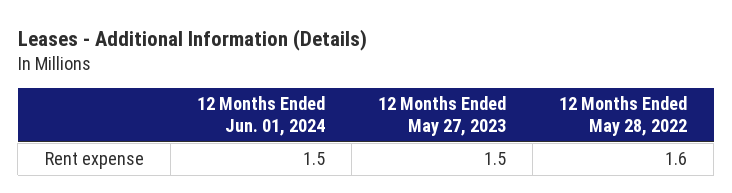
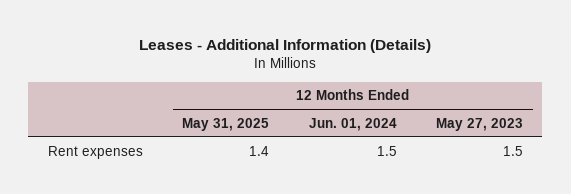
[559,96,688,137] 12 Months Ended May 28, 2022 -> none
none -> [182,117,270,131] May 31, 2025
[44,152,144,170] Rent expense -> [48,146,144,160] Rent expenses

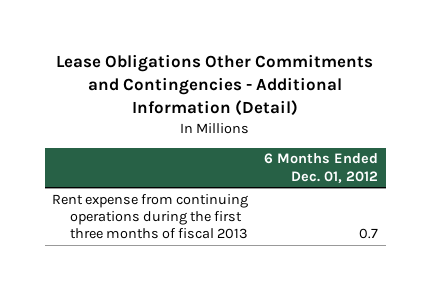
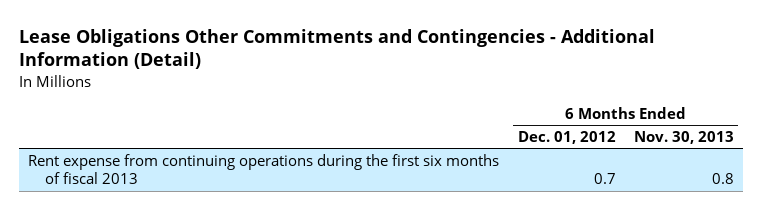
none -> [633,131,734,145] Nov. 30, 2013
[52,193,249,240] Rent expense from continuing operations during the first three months of fiscal 2013 -> [28,154,500,185] Rent expense from continuing operations during the first six months of fiscal 2013

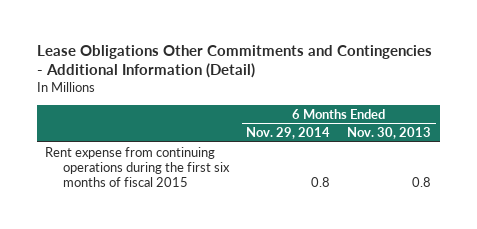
[517,131,616,145] Dec. 01, 2012 -> none
none -> [246,127,331,140] Nov. 29, 2014
[28,154,500,185] Rent expense from continuing operations during the first six months of fiscal 2013 -> [45,146,231,188] Rent expense from continuing operations during the first six months of fiscal 2015

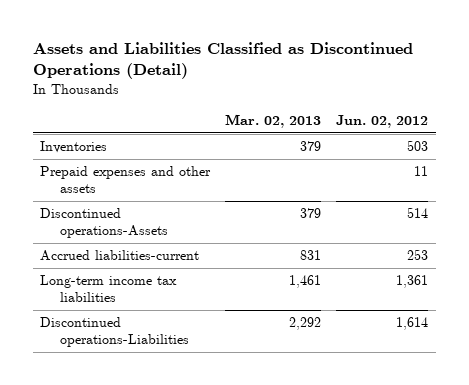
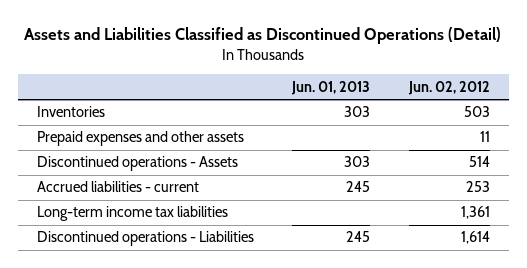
[225,113,322,128] Mar. 02, 2013 -> none
none -> [291,80,371,95] Jun. 01, 2013
[40,208,169,238] Discontinued operations-Assets -> [37,156,239,172] Discontinued operations - Assets
[40,250,200,262] Accrued liabilities-current -> [37,181,200,193] Accrued liabilities - current
[40,317,190,347] Discontinued operations-Liabilities -> [37,231,255,247] Discontinued operations - Liabilities

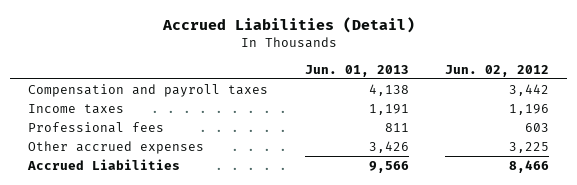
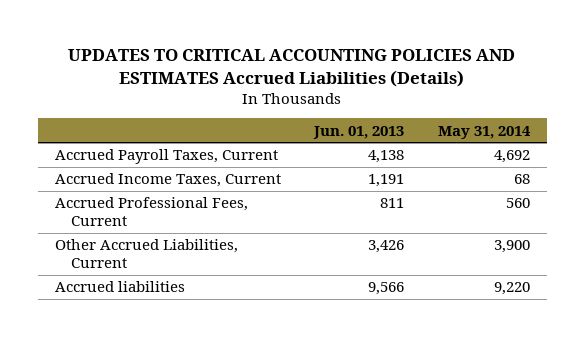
[161,17,415,34] Accrued Liabilities (Detail) -> [68,48,516,87] UPDATES TO CRITICAL ACCOUNTING POLICIES AND ESTIMATES Accrued Liabilities (Details)
[444,64,549,77] Jun. 02, 2012 -> none
none -> [437,125,531,139] May 31, 2014
[28,83,269,97] Compensation and payroll taxes -> [54,149,278,165] Accrued Payroll Taxes, Current
[28,103,125,114] Income taxes -> [54,173,281,188] Accrued Income Taxes, Current
[28,121,165,133] Professional fees -> [54,197,248,227] Accrued Professional Fees, Current
[28,140,205,154] Other accrued expenses -> [54,239,238,269] Other Accrued Liabilities, Current
[27,158,181,170] Accrued Liabilities -> [54,281,185,293] Accrued liabilities

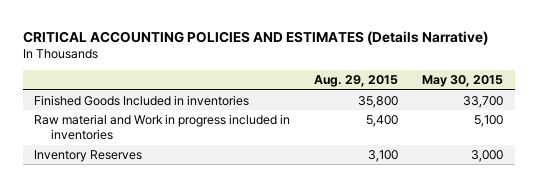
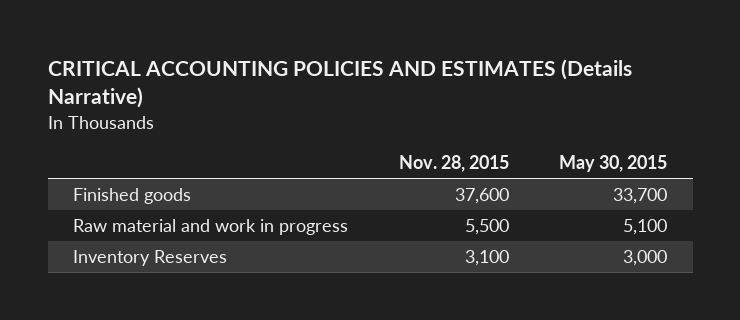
[314,75,399,88] Aug. 29, 2015 -> none
none -> [398,155,509,173] Nov. 28, 2015
[34,94,250,106] Finished Goods Included in inventories -> [73,188,192,205] Finished goods
[34,113,291,141] Raw material and Work in progress included in inventories -> [73,219,349,236] Raw material and work in progress

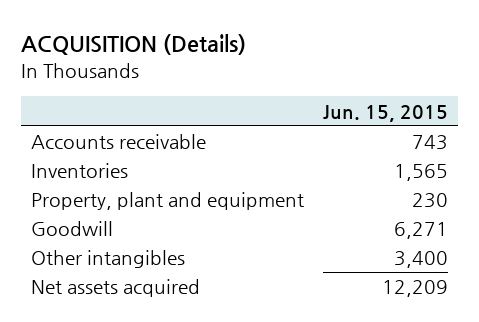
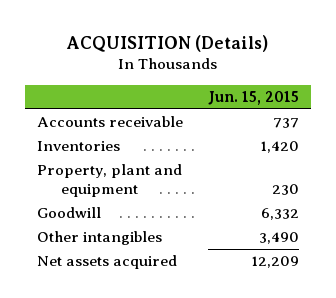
[412,135,449,151] 743 -> [272,118,299,129] 737
[394,164,449,182] 1,565 -> [259,141,299,154] 1,420
[394,222,449,240] 6,271 -> [260,208,299,221] 6,332
[394,251,449,269] 3,400 -> [258,232,299,245] 3,490

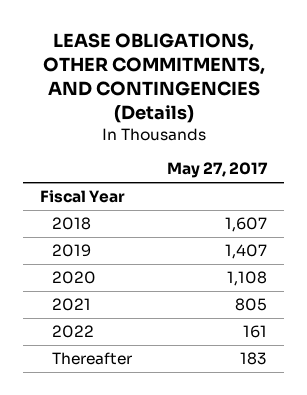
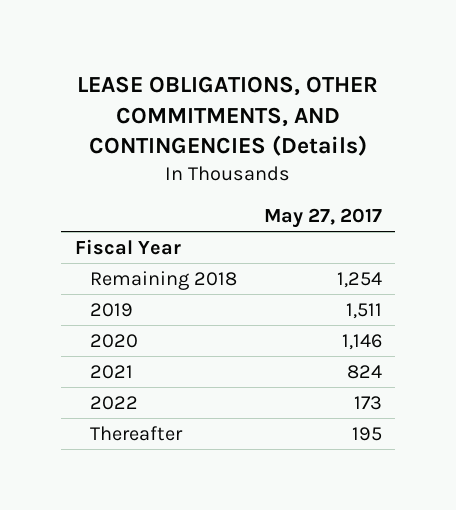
[52,217,92,231] 2018 -> [89,270,237,290] Remaining 2018
[225,217,268,233] 1,607 -> [336,271,382,288] 1,254
[225,244,268,260] 1,407 -> [345,302,382,319] 1,511
[227,271,268,287] 1,108 -> [341,333,382,350] 1,146
[235,298,268,312] 805 -> [346,364,382,379] 824
[243,325,268,339] 161 -> [353,395,382,410] 173
[240,352,268,366] 183 -> [351,426,382,441] 195

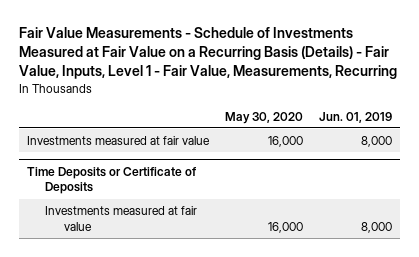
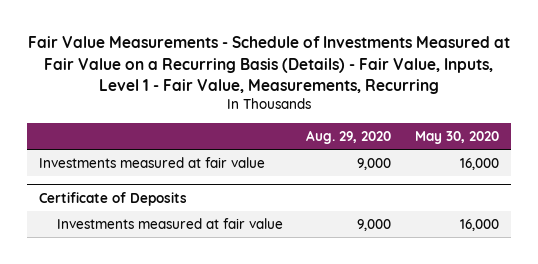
[318,111,392,123] Jun. 01, 2019 -> none
none -> [306,129,392,144] Aug. 29, 2020
[26,166,196,195] Time Deposits or Certificate of Deposits -> [38,191,187,206] Certificate of Deposits

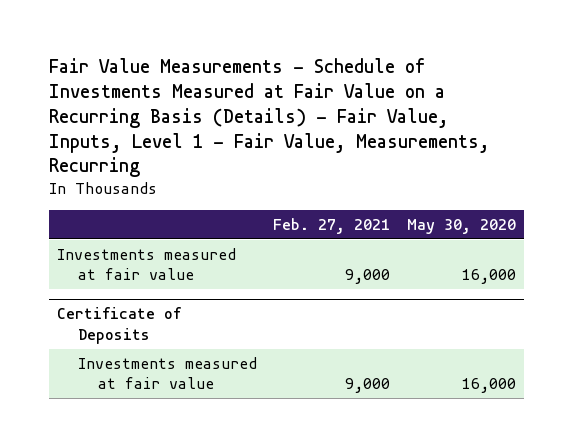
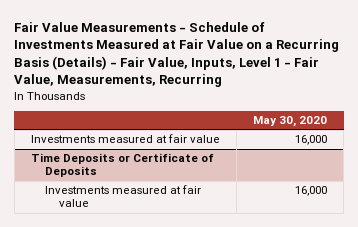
[273,217,391,234] Feb. 27, 2021 -> none
[57,307,183,344] Certificate of Deposits -> [30,153,214,178] Time Deposits or Certificate of Deposits

